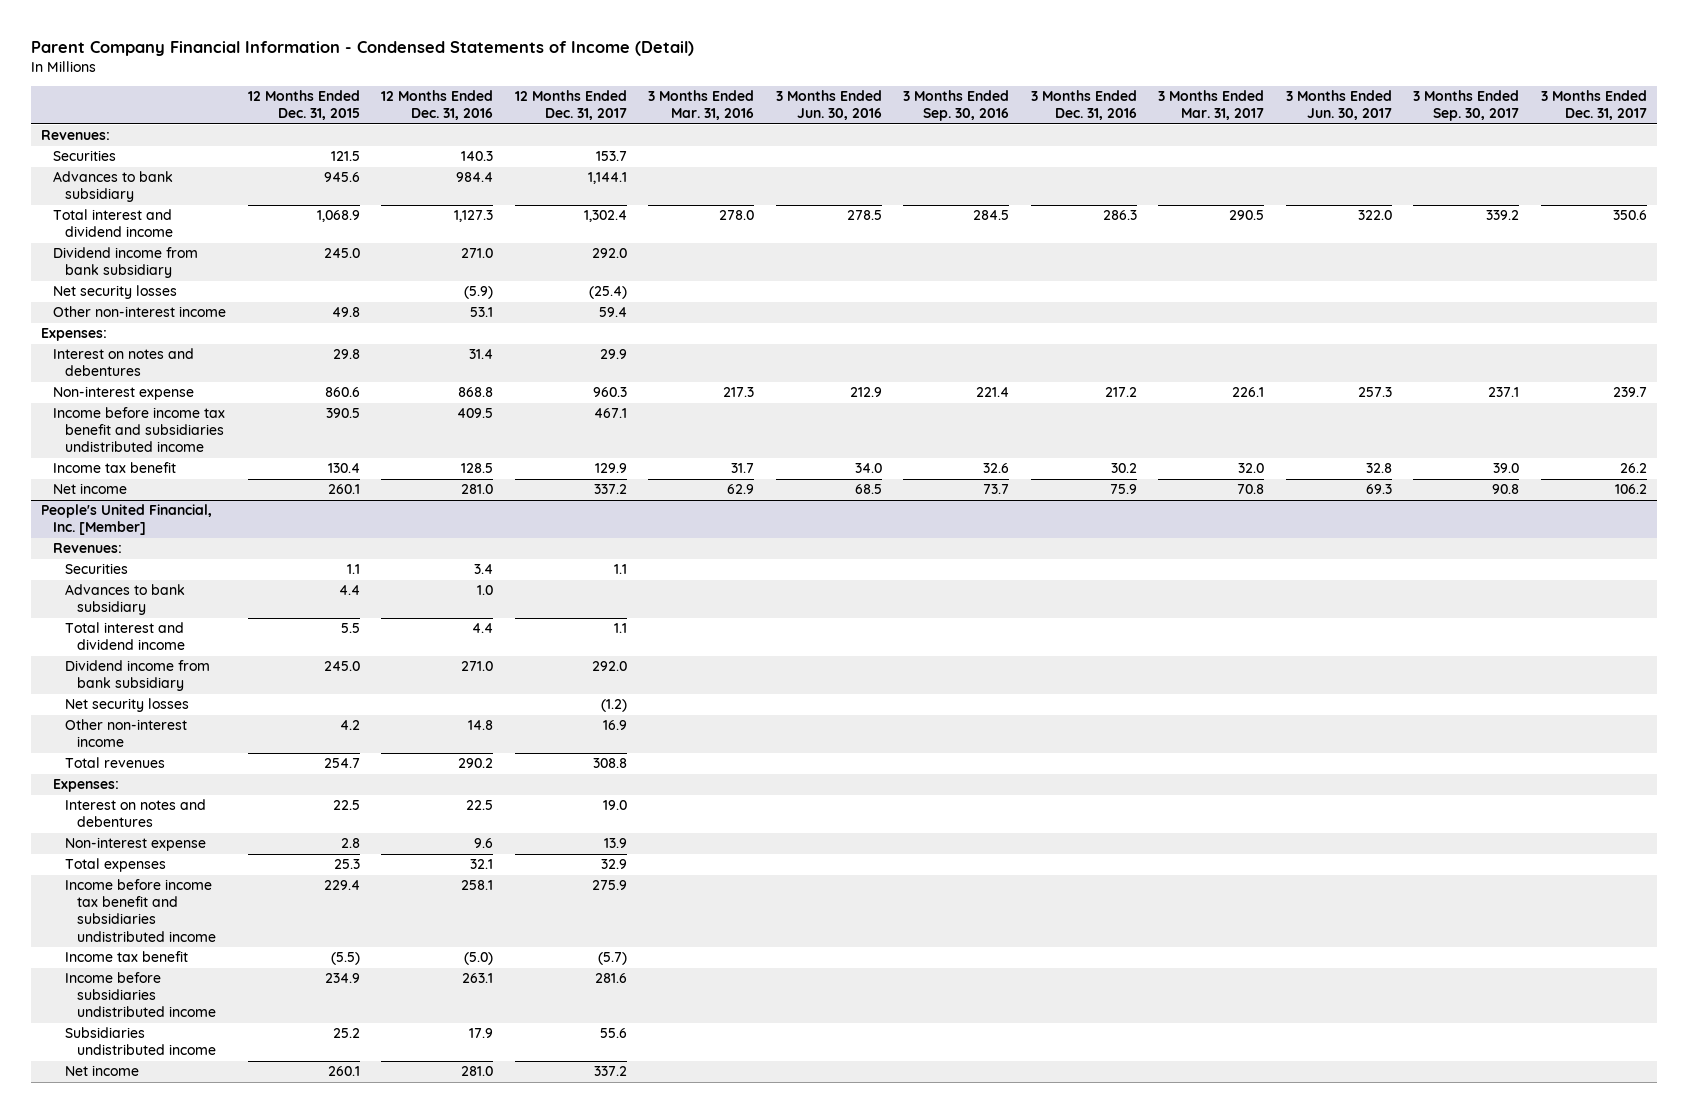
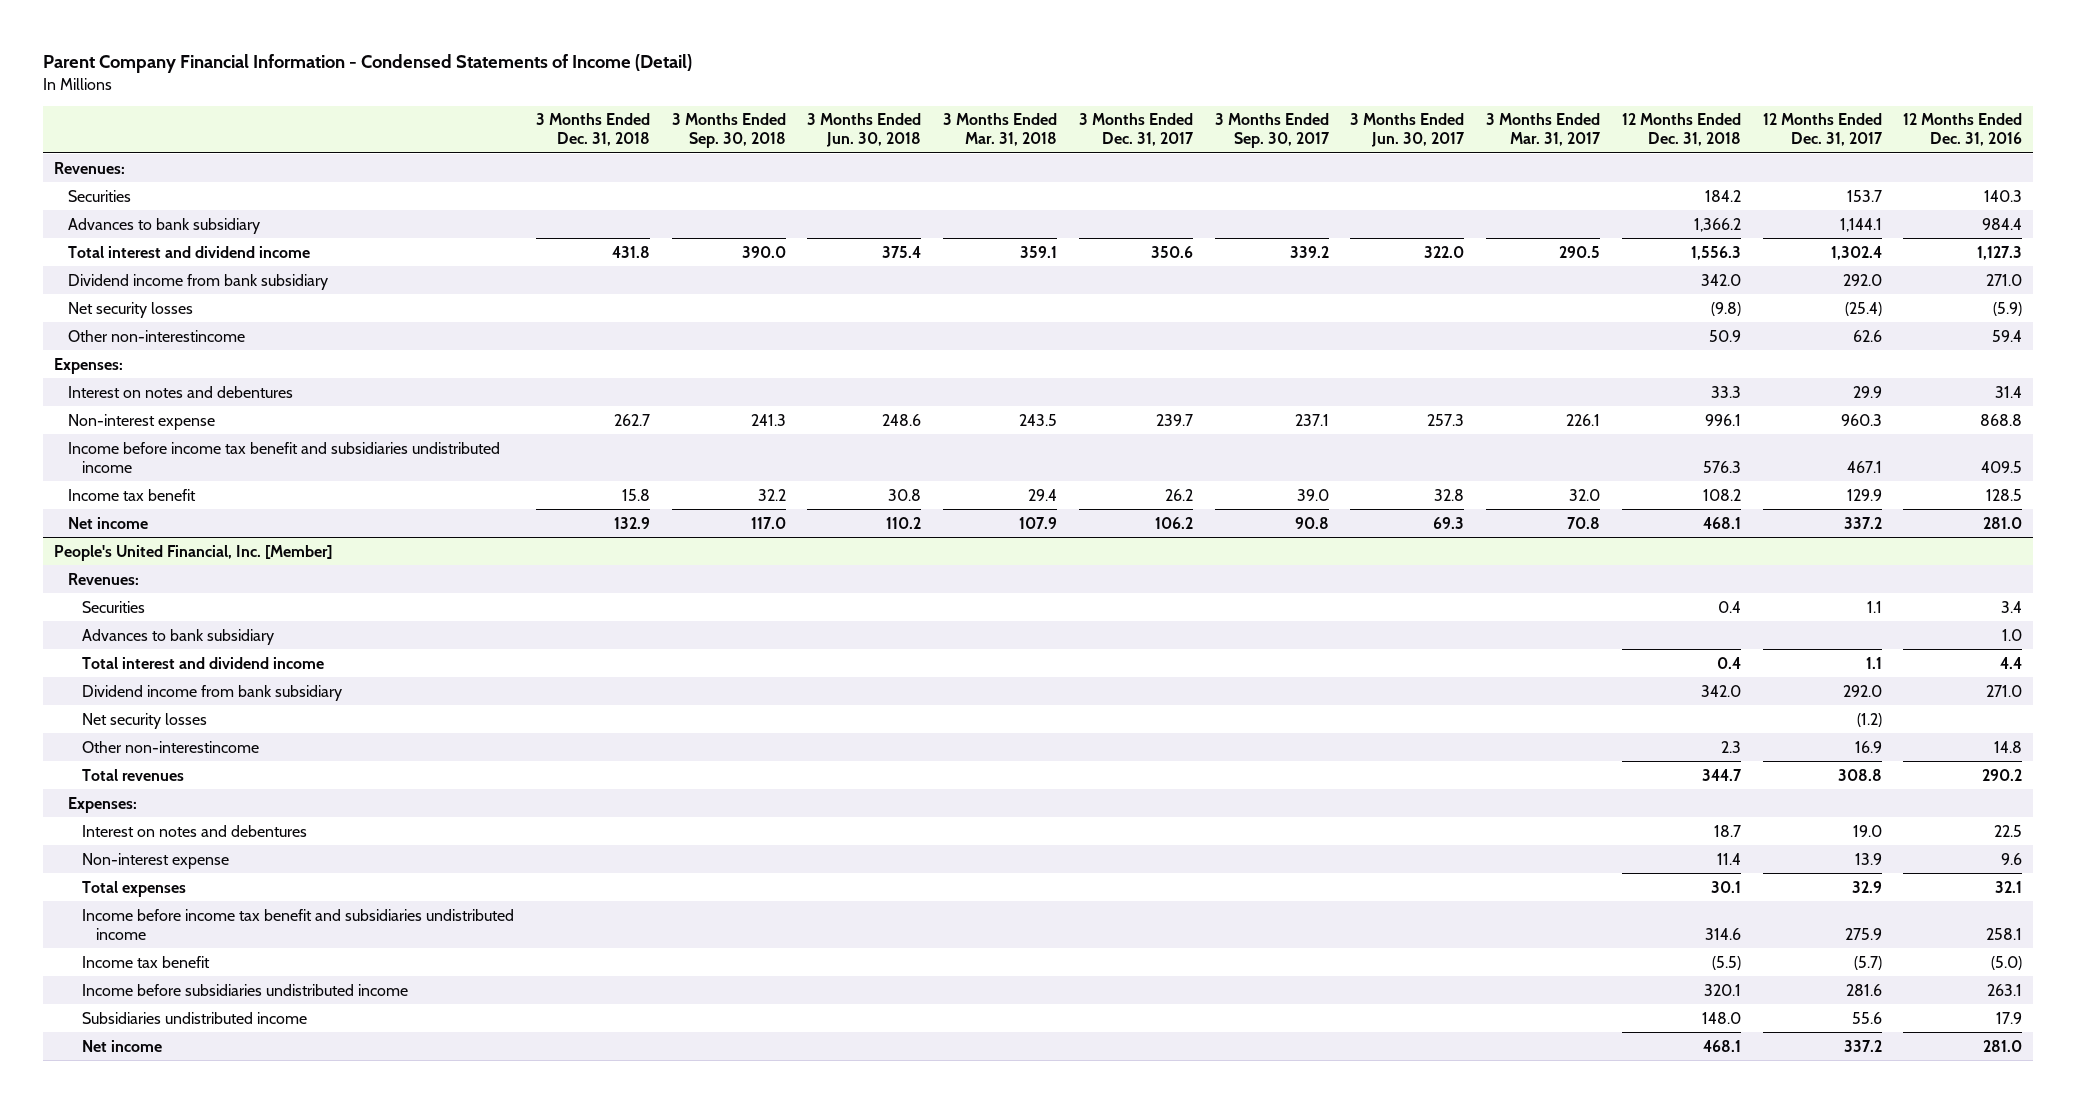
[247,90,360,121] 12 Months Ended Dec. 31, 2015 -> none
[648,90,755,121] 3 Months Ended Mar. 31, 2016 -> none
[775,90,882,121] 3 Months Ended Jun. 30, 2016 -> none
[903,90,1010,122] 3 Months Ended Sep. 30, 2016 -> none
[1030,90,1137,121] 3 Months Ended Dec. 31, 2016 -> none
none -> [535,113,650,147] 3 Months Ended Dec. 31, 2018
none -> [671,113,786,149] 3 Months Ended Sep. 30, 2018
none -> [807,113,922,148] 3 Months Ended Jun. 30, 2018
none -> [943,113,1058,147] 3 Months Ended Mar. 31, 2018
none -> [1621,113,1741,147] 12 Months Ended Dec. 31, 2018
[53,306,227,318] Other non-interest income -> [67,329,245,342] Other non-interestincome
[470,307,494,318] 53.1 -> [1992,329,2023,342] 59.4
[598,307,627,318] 59.4 -> [1852,329,1882,342] 62.6
[64,719,187,748] Other non-interest income -> [81,740,259,753] Other non-interestincome

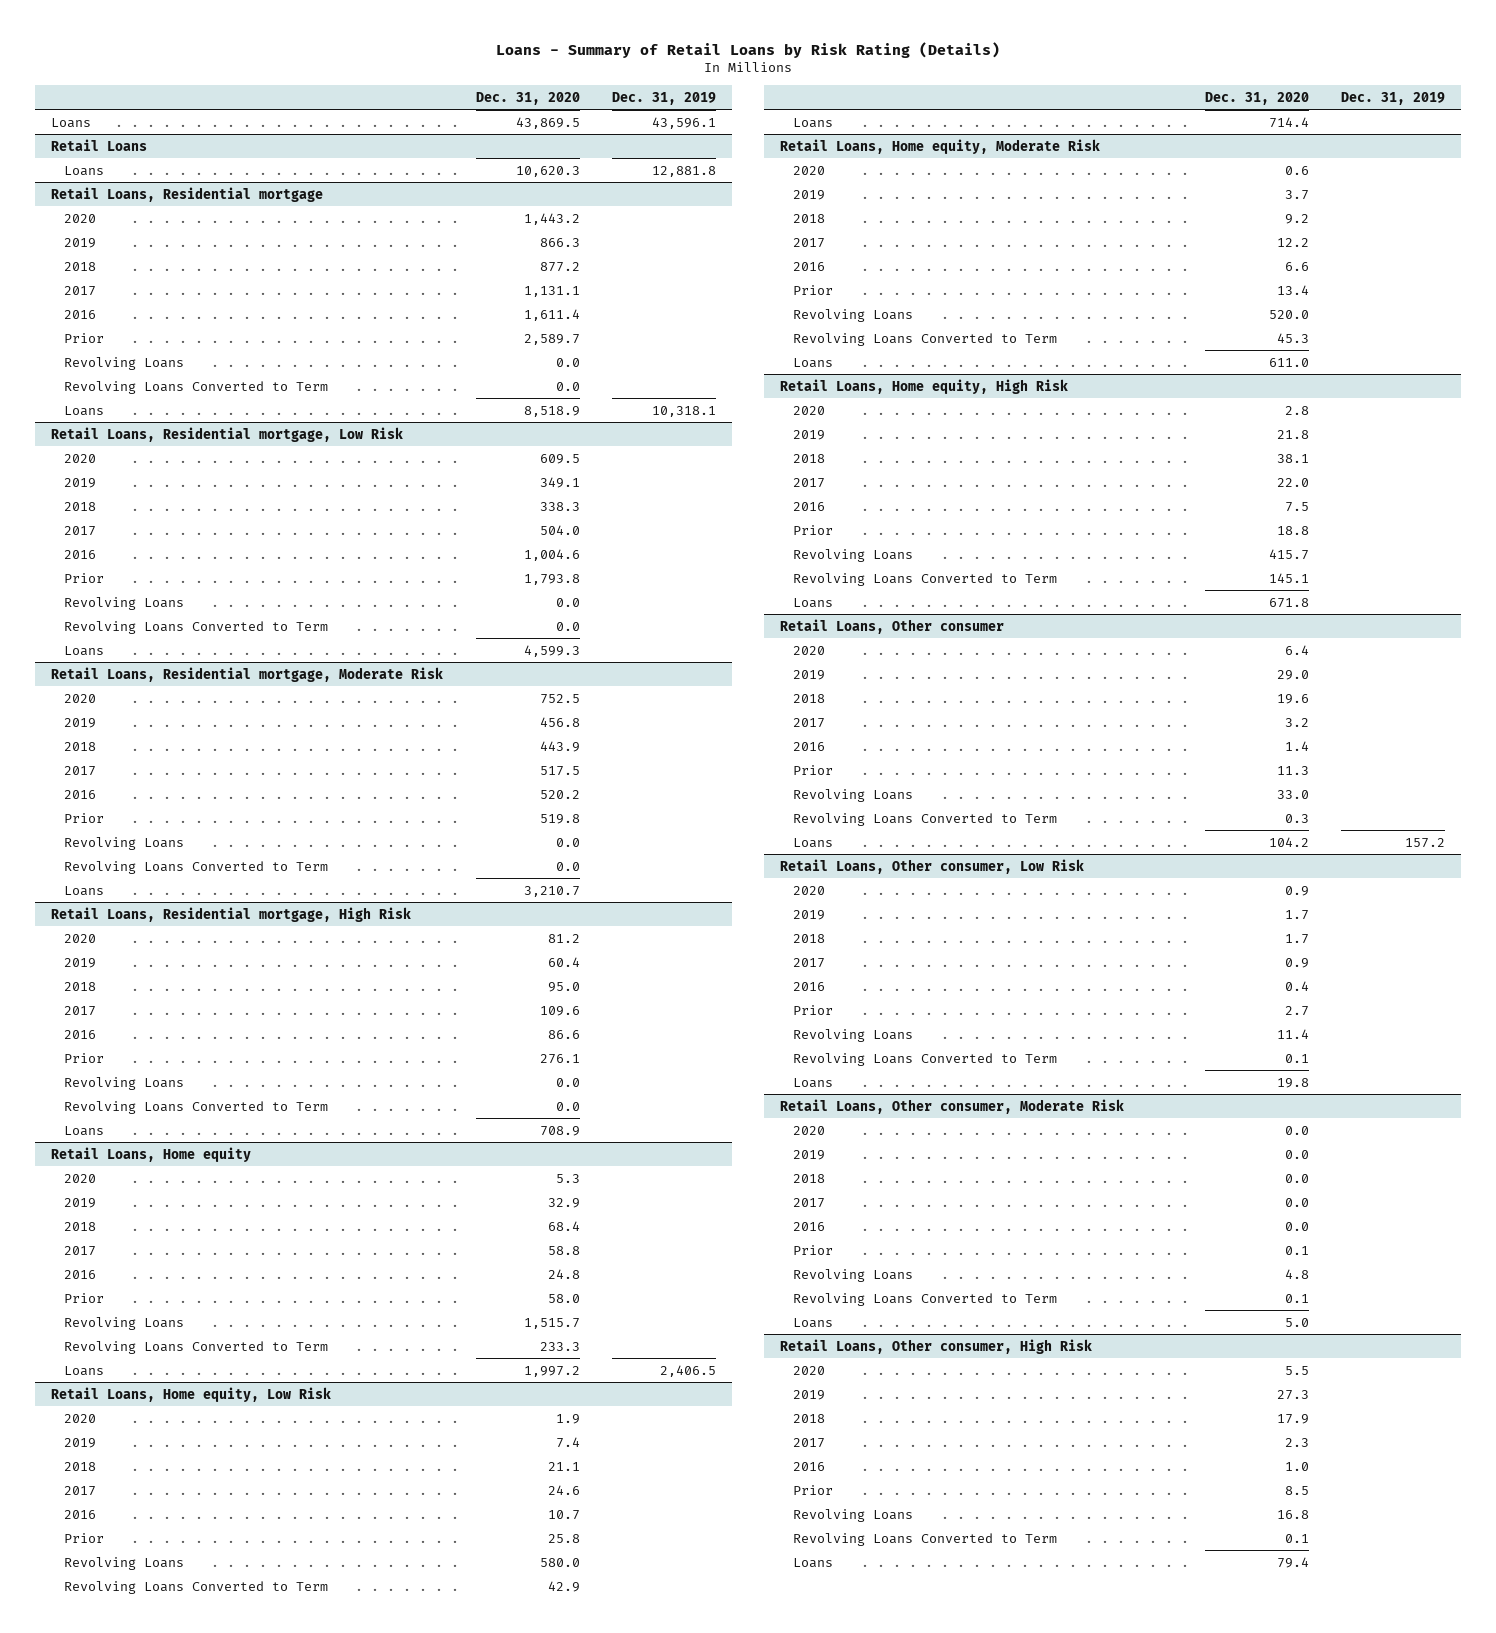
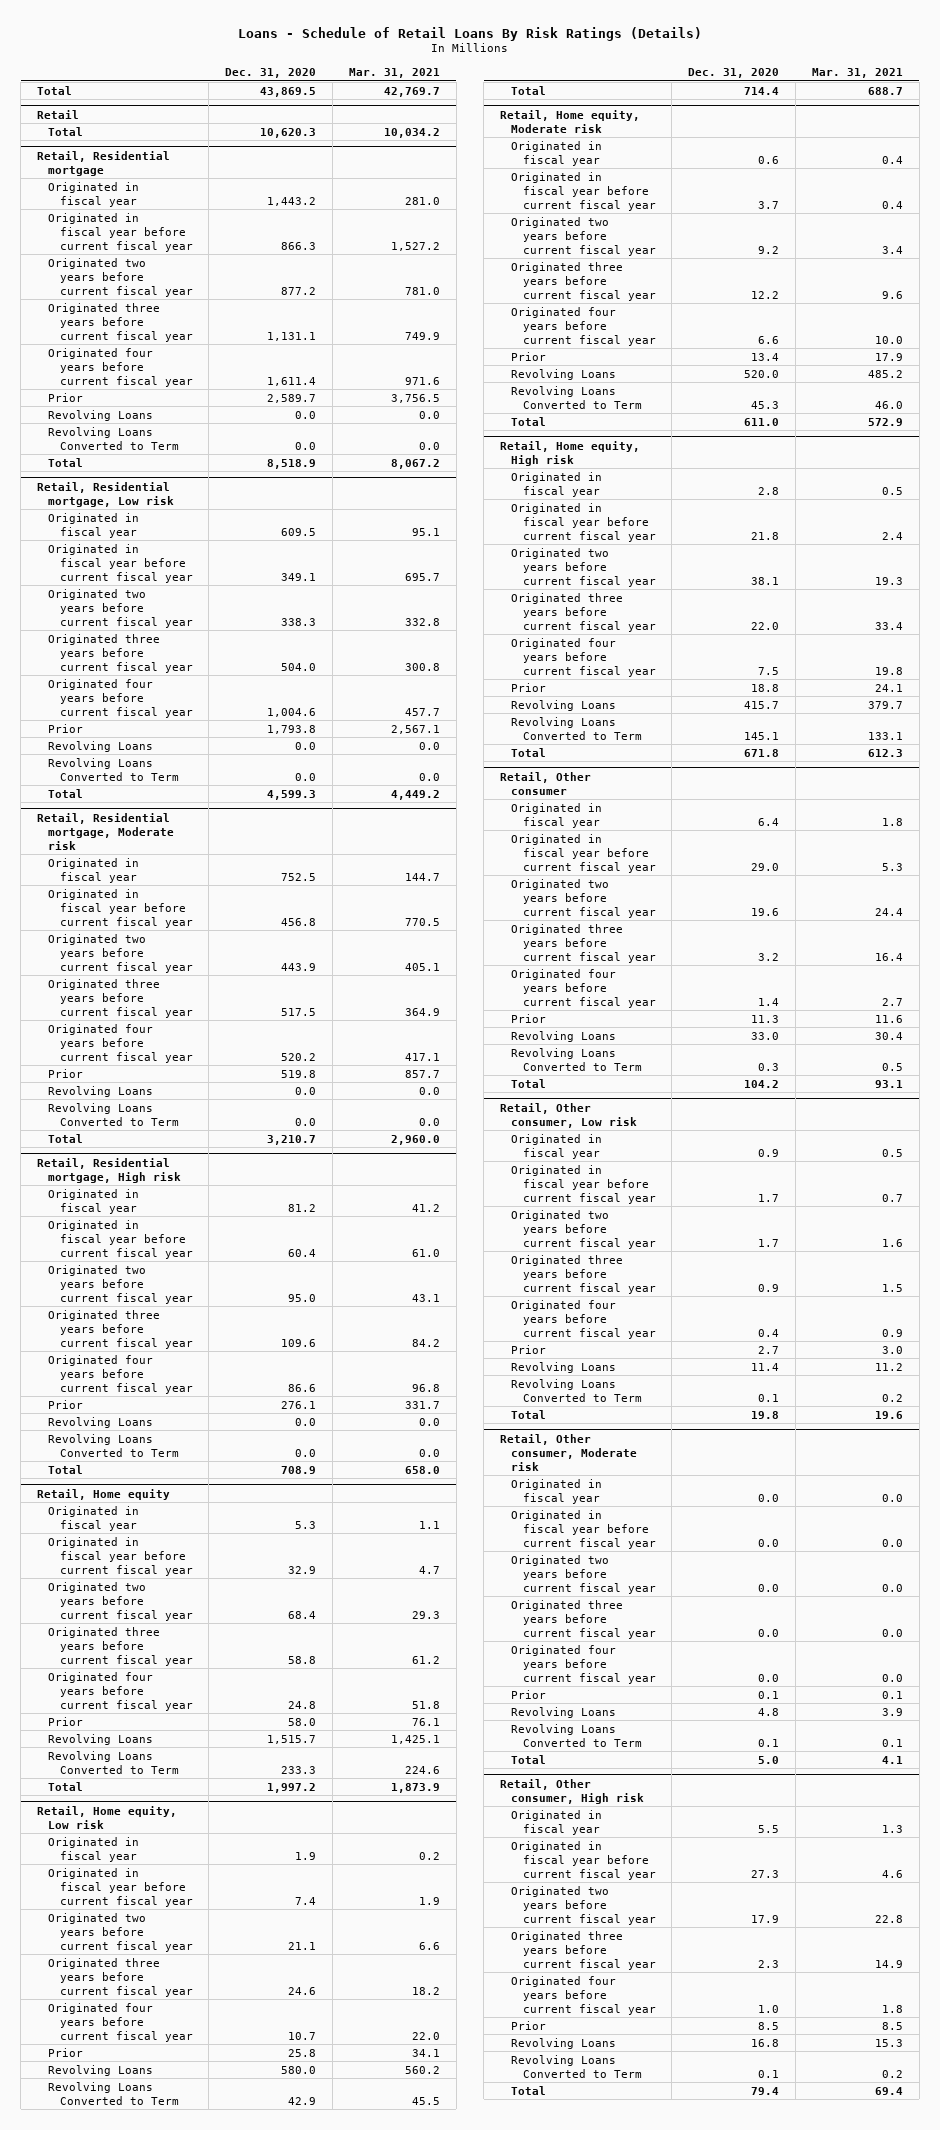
[496,42,1001,59] Loans - Summary of Retail Loans by Risk Rating (Details) -> [237,26,702,41] Loans - Schedule of Retail Loans By Risk Ratings (Details)
[611,91,716,105] Dec. 31, 2019 -> none
none -> [348,68,440,79] Mar. 31, 2021
[51,117,92,128] Loans -> [36,85,72,95] Total
[51,138,148,151] Retail Loans -> [36,109,79,119] Retail
[64,165,105,176] Loans -> [48,126,84,136] Total
[51,186,324,202] Retail Loans, Residential mortgage -> [36,150,170,176] Retail, Residential mortgage
[64,213,97,223] 2020 -> [48,181,140,207] Originated in fiscal year
[64,237,97,248] 2019 -> [48,212,193,252] Originated in fiscal year before current fiscal year
[64,261,97,271] 2018 -> [48,257,193,297] Originated two years before current fiscal year
[64,285,97,296] 2017 -> [48,302,193,342] Originated three years before current fiscal year
[64,309,97,319] 2016 -> [48,347,193,387] Originated four years before current fiscal year
[64,405,105,416] Loans -> [48,457,84,467] Total
[51,426,404,442] Retail Loans, Residential mortgage, Low Risk -> [36,481,175,507] Retail, Residential mortgage, Low risk
[64,453,97,463] 2020 -> [48,512,140,538] Originated in fiscal year
[64,477,97,488] 2019 -> [48,543,193,583] Originated in fiscal year before current fiscal year
[64,501,97,511] 2018 -> [48,588,193,628] Originated two years before current fiscal year
[64,525,97,536] 2017 -> [48,633,193,673] Originated three years before current fiscal year
[64,549,97,559] 2016 -> [48,678,193,718] Originated four years before current fiscal year
[64,645,105,656] Loans -> [48,788,84,798] Total
[51,666,444,682] Retail Loans, Residential mortgage, Moderate Risk -> [36,812,175,850] Retail, Residential mortgage, Moderate risk
[64,693,97,703] 2020 -> [48,857,140,883] Originated in fiscal year
[64,717,97,728] 2019 -> [48,888,193,928] Originated in fiscal year before current fiscal year
[64,741,97,751] 2018 -> [48,933,193,973] Originated two years before current fiscal year
[64,765,97,776] 2017 -> [48,978,193,1018] Originated three years before current fiscal year
[64,789,97,799] 2016 -> [48,1023,193,1063] Originated four years before current fiscal year
[64,885,105,896] Loans -> [48,1133,84,1143] Total
[51,906,412,922] Retail Loans, Residential mortgage, High Risk -> [36,1157,182,1183] Retail, Residential mortgage, High risk
[64,933,97,943] 2020 -> [48,1188,140,1214] Originated in fiscal year
[64,957,97,968] 2019 -> [48,1219,193,1259] Originated in fiscal year before current fiscal year
[64,981,97,991] 2018 -> [48,1264,193,1304] Originated two years before current fiscal year
[64,1005,97,1016] 2017 -> [48,1309,193,1349] Originated three years before current fiscal year
[64,1029,97,1039] 2016 -> [48,1354,193,1394] Originated four years before current fiscal year
[64,1125,105,1136] Loans -> [48,1464,84,1474] Total
[51,1146,252,1162] Retail Loans, Home equity -> [36,1488,170,1500] Retail, Home equity
[64,1173,97,1183] 2020 -> [48,1505,140,1531] Originated in fiscal year
[64,1197,97,1208] 2019 -> [48,1536,193,1576] Originated in fiscal year before current fiscal year
[64,1221,97,1231] 2018 -> [48,1581,193,1621] Originated two years before current fiscal year
[64,1245,97,1256] 2017 -> [48,1626,193,1666] Originated three years before current fiscal year
[64,1269,97,1279] 2016 -> [48,1671,193,1711] Originated four years before current fiscal year
[64,1365,105,1376] Loans -> [48,1781,84,1791] Total
[51,1386,332,1402] Retail Loans, Home equity, Low Risk -> [36,1805,177,1829] Retail, Home equity, Low risk
[64,1413,97,1423] 2020 -> [48,1836,140,1862] Originated in fiscal year
[64,1437,97,1448] 2019 -> [48,1867,193,1907] Originated in fiscal year before current fiscal year
[64,1461,97,1471] 2018 -> [48,1912,193,1952] Originated two years before current fiscal year
[64,1485,97,1496] 2017 -> [48,1957,193,1997] Originated three years before current fiscal year
[64,1509,97,1519] 2016 -> [48,2002,193,2042] Originated four years before current fiscal year
[793,117,834,128] Loans -> [511,85,547,95] Total
[780,138,1101,154] Retail Loans, Home equity, Moderate Risk -> [499,109,640,133] Retail, Home equity, Moderate risk
[793,165,826,175] 2020 -> [511,140,603,166] Originated in fiscal year
[793,189,826,200] 2019 -> [511,171,656,211] Originated in fiscal year before current fiscal year
[793,213,826,223] 2018 -> [511,216,656,256] Originated two years before current fiscal year
[793,237,826,248] 2017 -> [511,261,656,301] Originated three years before current fiscal year
[793,261,826,271] 2016 -> [511,306,656,346] Originated four years before current fiscal year
[793,357,834,368] Loans -> [511,416,547,426] Total
[780,378,1069,394] Retail Loans, Home equity, High Risk -> [499,440,640,466] Retail, Home equity, High risk
[793,405,826,415] 2020 -> [511,471,603,497] Originated in fiscal year
[793,429,826,440] 2019 -> [511,502,656,542] Originated in fiscal year before current fiscal year
[793,453,826,463] 2018 -> [511,547,656,587] Originated two years before current fiscal year
[793,477,826,488] 2017 -> [511,592,656,632] Originated three years before current fiscal year
[793,501,826,511] 2016 -> [511,637,656,677] Originated four years before current fiscal year
[793,597,834,608] Loans -> [511,747,547,757] Total
[780,618,1005,634] Retail Loans, Other consumer -> [499,771,591,795] Retail, Other consumer
[793,645,826,655] 2020 -> [511,802,603,828] Originated in fiscal year
[793,669,826,680] 2019 -> [511,833,656,873] Originated in fiscal year before current fiscal year
[793,693,826,703] 2018 -> [511,878,656,918] Originated two years before current fiscal year
[793,717,826,728] 2017 -> [511,923,656,963] Originated three years before current fiscal year
[793,741,826,751] 2016 -> [511,968,656,1008] Originated four years before current fiscal year
[793,837,834,848] Loans -> [511,1078,547,1088] Total
[780,858,1085,874] Retail Loans, Other consumer, Low Risk -> [499,1102,638,1128] Retail, Other consumer, Low risk
[793,885,826,895] 2020 -> [511,1133,603,1159] Originated in fiscal year
[793,909,826,920] 2019 -> [511,1164,656,1204] Originated in fiscal year before current fiscal year
[793,933,826,943] 2018 -> [511,1209,656,1249] Originated two years before current fiscal year
[793,957,826,968] 2017 -> [511,1254,656,1294] Originated three years before current fiscal year
[793,981,826,991] 2016 -> [511,1299,656,1339] Originated four years before current fiscal year
[793,1077,834,1088] Loans -> [511,1409,547,1419] Total
[780,1098,1125,1114] Retail Loans, Other consumer, Moderate Risk -> [499,1433,638,1471] Retail, Other consumer, Moderate risk
[793,1125,826,1135] 2020 -> [511,1478,603,1504] Originated in fiscal year
[793,1149,826,1160] 2019 -> [511,1509,656,1549] Originated in fiscal year before current fiscal year
[793,1173,826,1183] 2018 -> [511,1554,656,1594] Originated two years before current fiscal year
[793,1197,826,1208] 2017 -> [511,1599,656,1639] Originated three years before current fiscal year
[793,1221,826,1231] 2016 -> [511,1644,656,1684] Originated four years before current fiscal year
[793,1317,834,1328] Loans -> [511,1754,547,1764] Total
[780,1338,1093,1354] Retail Loans, Other consumer, High Risk -> [499,1778,645,1804] Retail, Other consumer, High risk
[793,1365,826,1375] 2020 -> [511,1809,603,1835] Originated in fiscal year
[793,1389,826,1400] 2019 -> [511,1840,656,1880] Originated in fiscal year before current fiscal year
[793,1413,826,1423] 2018 -> [511,1885,656,1925] Originated two years before current fiscal year
[793,1437,826,1448] 2017 -> [511,1930,656,1970] Originated three years before current fiscal year
[793,1461,826,1471] 2016 -> [511,1975,656,2015] Originated four years before current fiscal year
[793,1557,834,1568] Loans -> [511,2085,547,2095] Total

